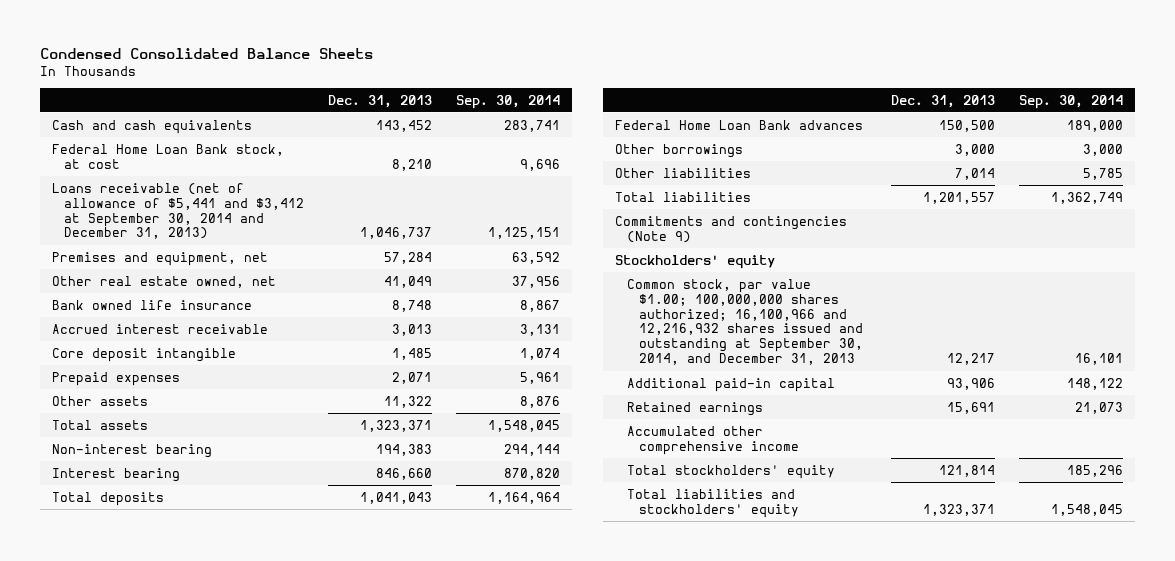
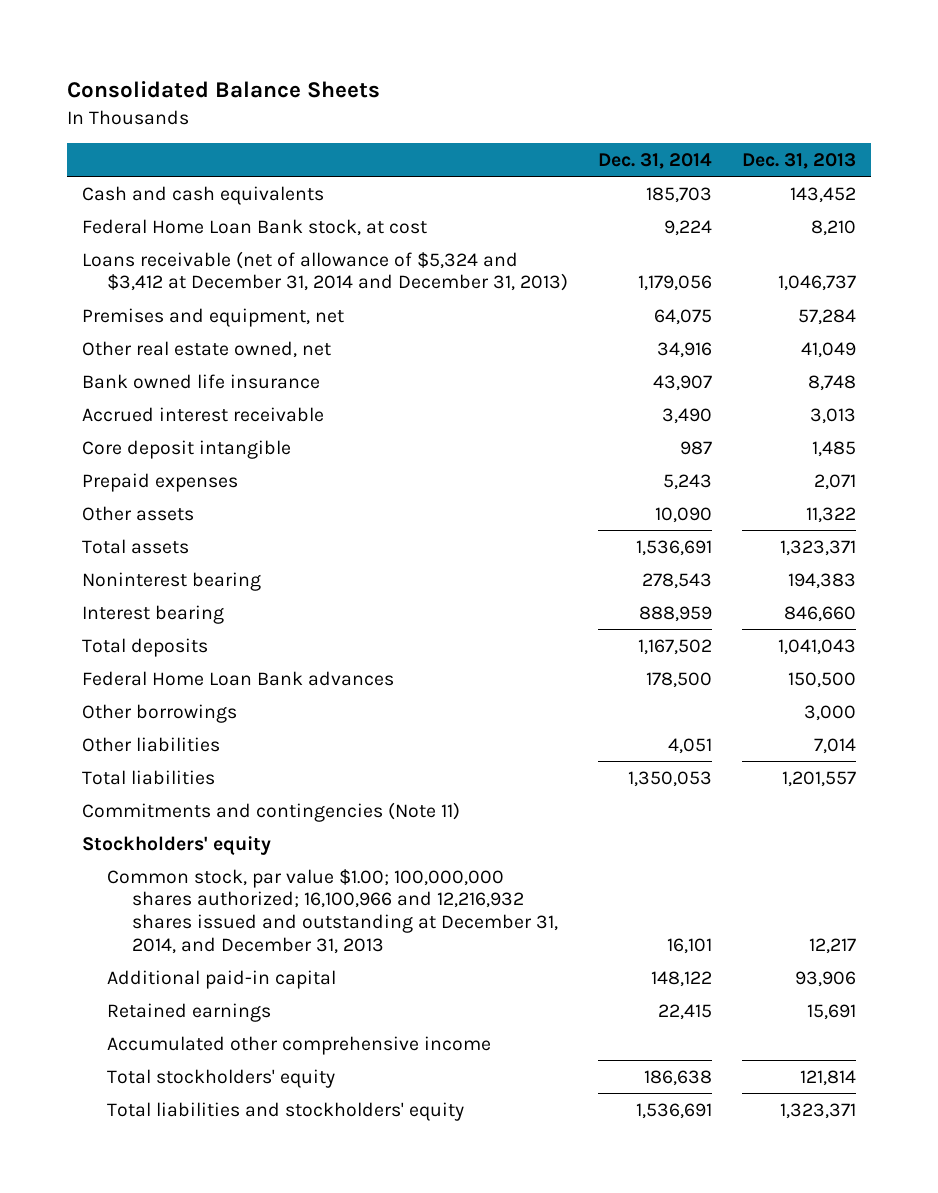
[39,47,373,59] Condensed Consolidated Balance Sheets -> [67,81,381,99] Consolidated Balance Sheets
[455,94,560,109] Sep. 30, 2014 -> none
none -> [597,152,712,169] Dec. 31, 2014
[51,182,304,240] Loans receivable (net of allowance of $5,441 and $3,412 at September 30, 2014 and December 31, 2013) -> [82,250,569,292] Loans receivable (net of allowance of $5,324 and $3,412 at December 31, 2014 and December 31, 2013)
[51,443,212,458] Non-interest bearing -> [82,571,262,591] Noninterest bearing
[614,215,847,243] Commitments and contingencies (Note 9) -> [82,801,461,822] Commitments and contingencies (Note 11)
[626,278,863,366] Common stock, par value $1.00; 100,000,000 shares authorized; 16,100,966 and 12,216,932 shares issued and outstanding at September 30, 2014, and December 31, 2013 -> [107,868,559,954] Common stock, par value $1.00; 100,000,000 shares authorized; 16,100,966 and 12,216,932 shares issued and outstanding at December 31, 2014, and December 31, 2013

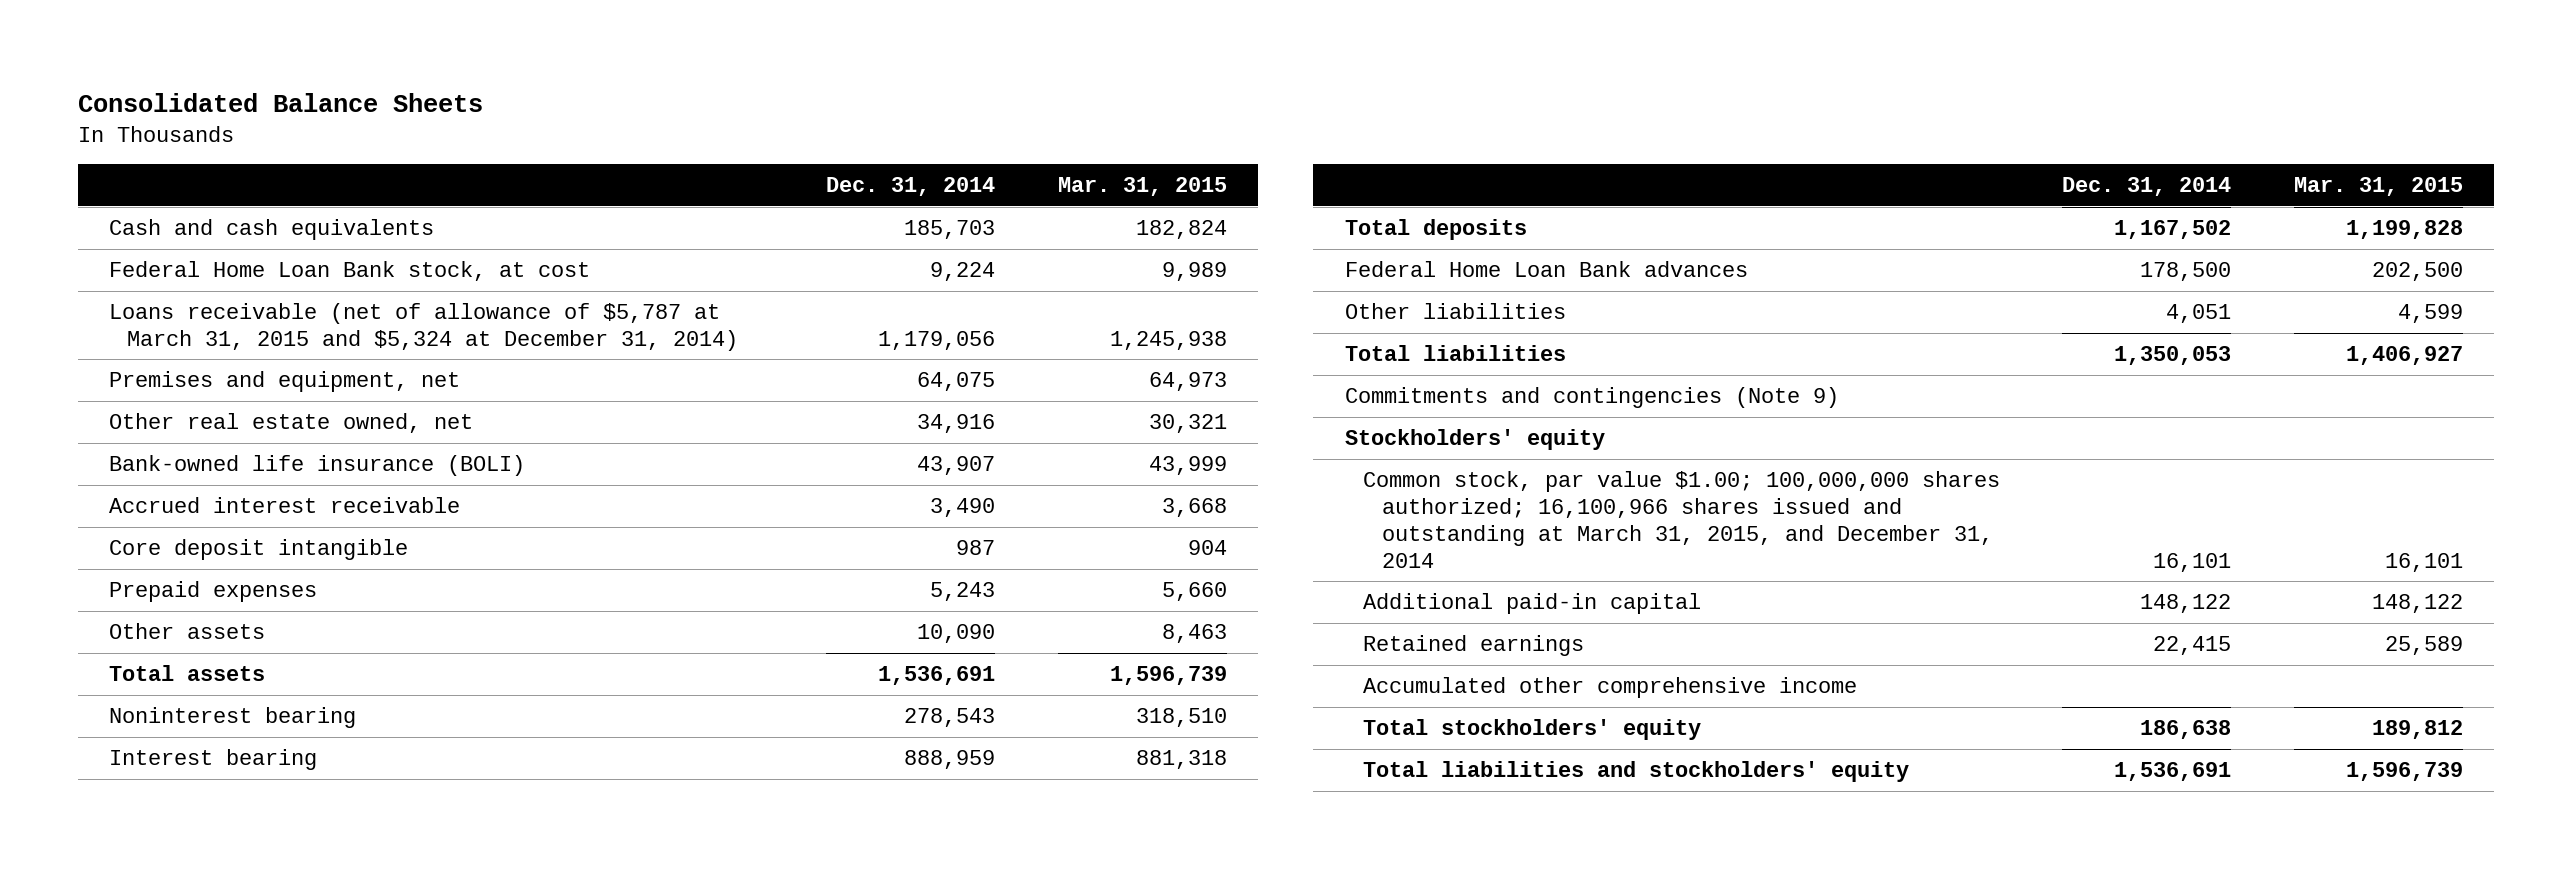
[741,152,856,169] Dec. 31, 2013 -> none
none -> [1057,177,1227,197] Mar. 31, 2015
[82,250,569,292] Loans receivable (net of allowance of $5,324 and $3,412 at December 31, 2014 and December 31, 2013) -> [108,303,739,351] Loans receivable (net of allowance of $5,787 at March 31, 2015 and $5,324 at December 31, 2014)
[82,373,321,389] Bank owned life insurance -> [108,455,525,477] Bank-owned life insurance (BOLI)
[82,703,238,723] Other borrowings -> none
[82,801,461,822] Commitments and contingencies (Note 11) -> [1344,387,1839,409] Commitments and contingencies (Note 9)
[107,868,559,954] Common stock, par value $1.00; 100,000,000 shares authorized; 16,100,966 and 12,216,932 shares issued and outstanding at December 31, 2014, and December 31, 2013 -> [1363,471,2001,568] Common stock, par value $1.00; 100,000,000 shares authorized; 16,100,966 shares issued and outstanding at March 31, 2015, and December 31, 2014

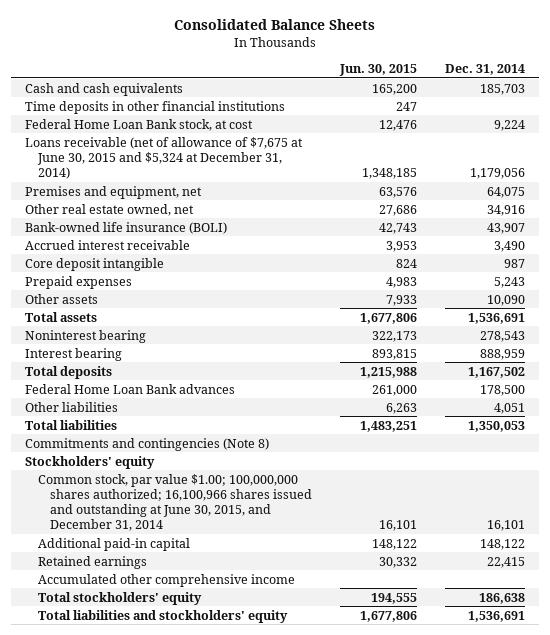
[1057,177,1227,197] Mar. 31, 2015 -> none
none -> [338,63,417,76] Jun. 30, 2015
none -> [25,100,286,114] Time deposits in other financial institutions
[108,303,739,351] Loans receivable (net of allowance of $5,787 at March 31, 2015 and $5,324 at December 31, 2014) -> [25,136,304,179] Loans receivable (net of allowance of $7,675 at June 30, 2015 and $5,324 at December 31, 2014)
[1344,387,1839,409] Commitments and contingencies (Note 9) -> [25,437,270,451] Commitments and contingencies (Note 8)
[1363,471,2001,568] Common stock, par value $1.00; 100,000,000 shares authorized; 16,100,966 shares issued and outstanding at March 31, 2015, and December 31, 2014 -> [37,473,312,531] Common stock, par value $1.00; 100,000,000 shares authorized; 16,100,966 shares issued and outstanding at June 30, 2015, and December 31, 2014

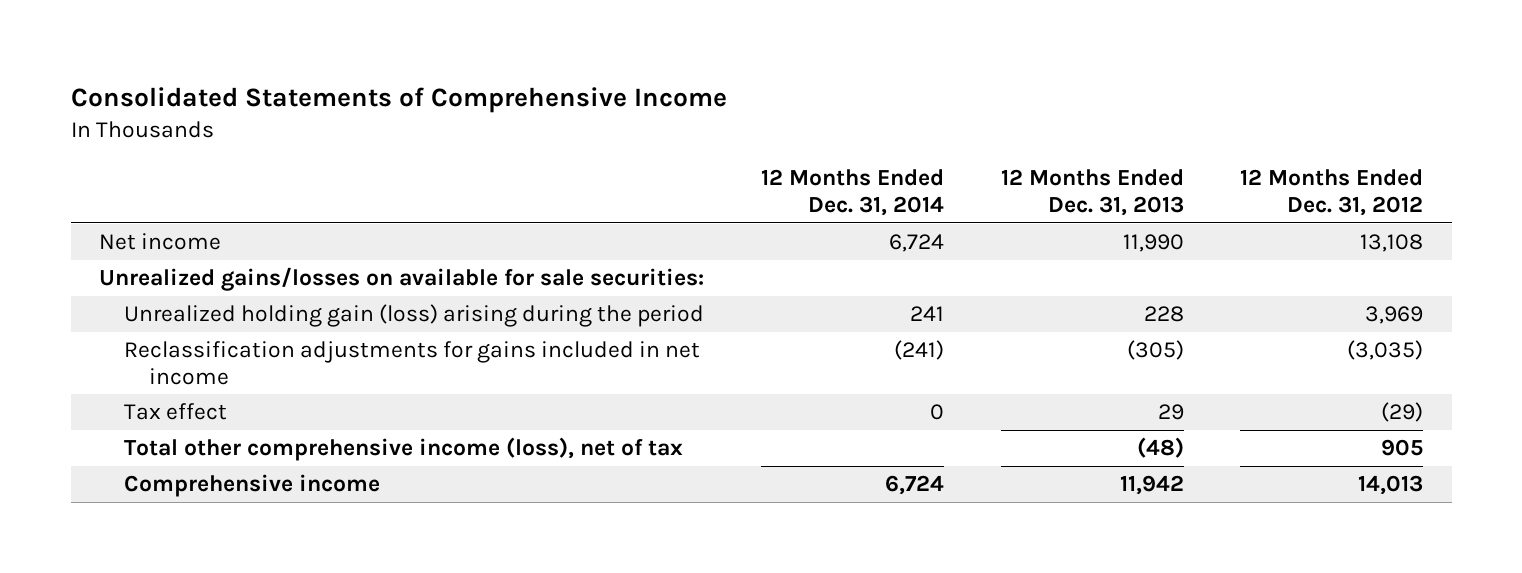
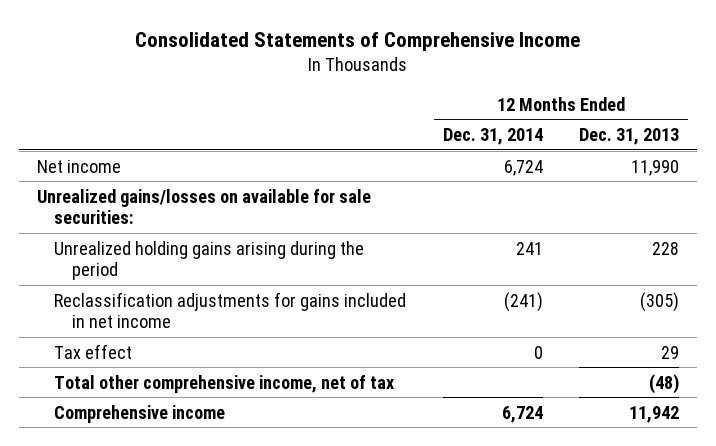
[1240,169,1424,217] 12 Months Ended Dec. 31, 2012 -> none
[123,304,704,328] Unrealized holding gain (loss) arising during the period -> [54,240,365,280] Unrealized holding gains arising during the period
[123,437,683,462] Total other comprehensive income (loss), net of tax -> [54,374,395,393] Total other comprehensive income, net of tax

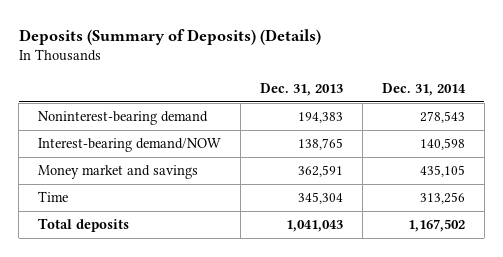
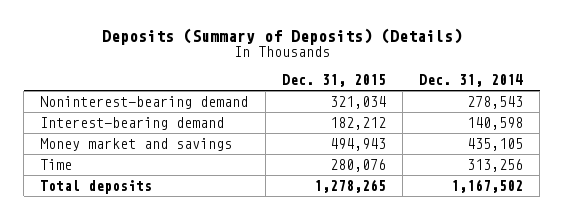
[259,82,343,96] Dec. 31, 2013 -> none
none -> [281,73,386,87] Dec. 31, 2015
[37,138,221,153] Interest-bearing demand/NOW -> [40,116,225,130] Interest-bearing demand

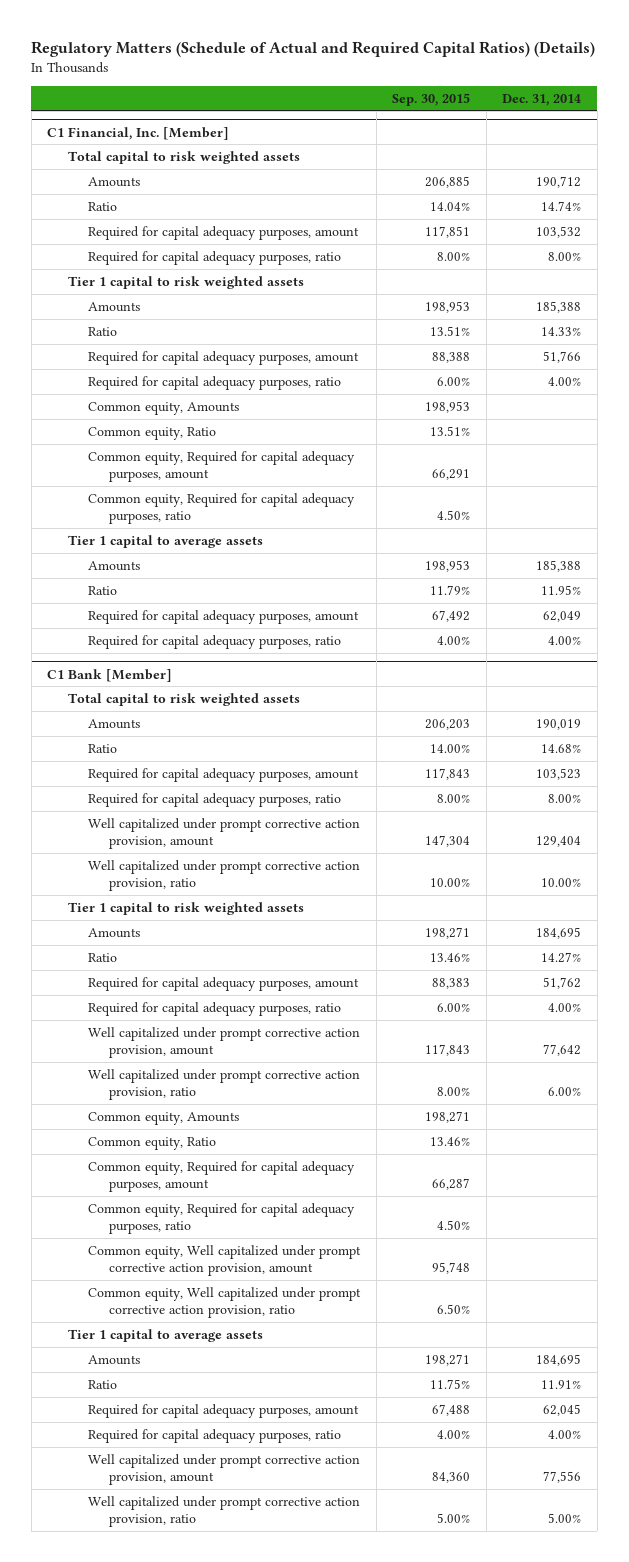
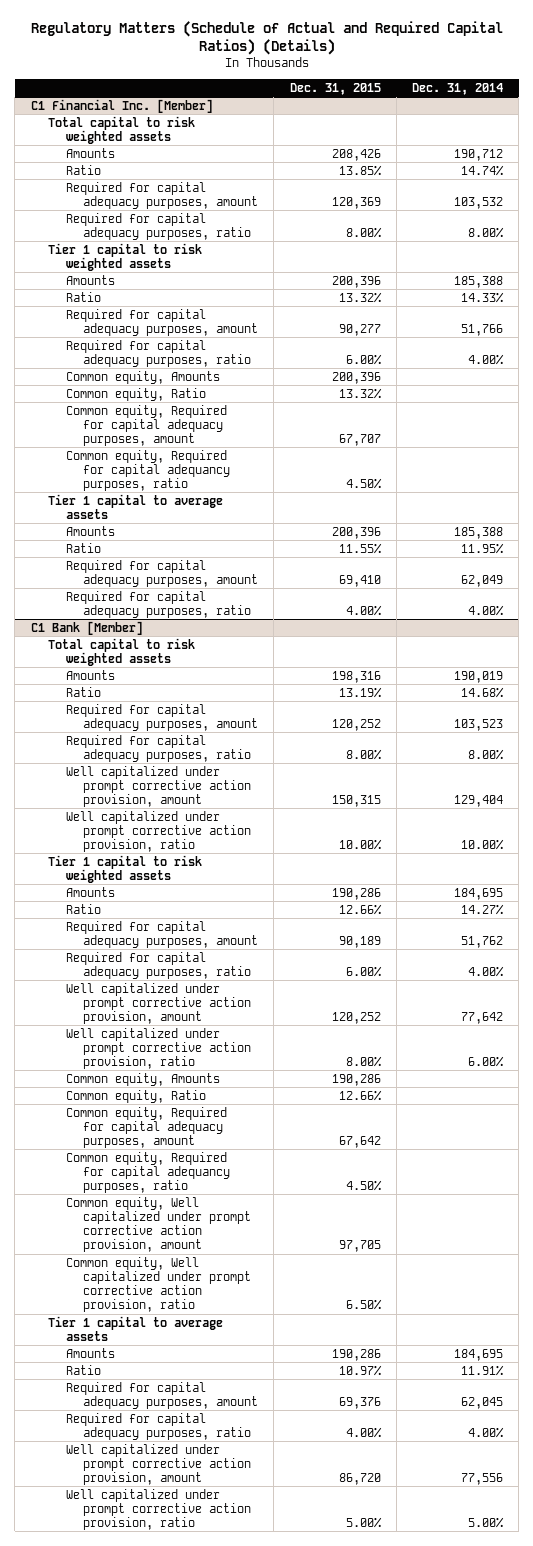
[392,92,471,106] Sep. 30, 2015 -> none
none -> [289,82,381,95] Dec. 31, 2015
[47,126,230,140] C1 Financial, Inc. [Member] -> [30,98,213,113] C1 Financial Inc. [Member]
[88,492,356,525] Common equity, Required for capital adequacy purposes, ratio -> [65,449,231,491] Common equity, Required for capital adequancy purposes, ratio
[88,1202,356,1235] Common equity, Required for capital adequacy purposes, ratio -> [65,1151,231,1193] Common equity, Required for capital adequancy purposes, ratio

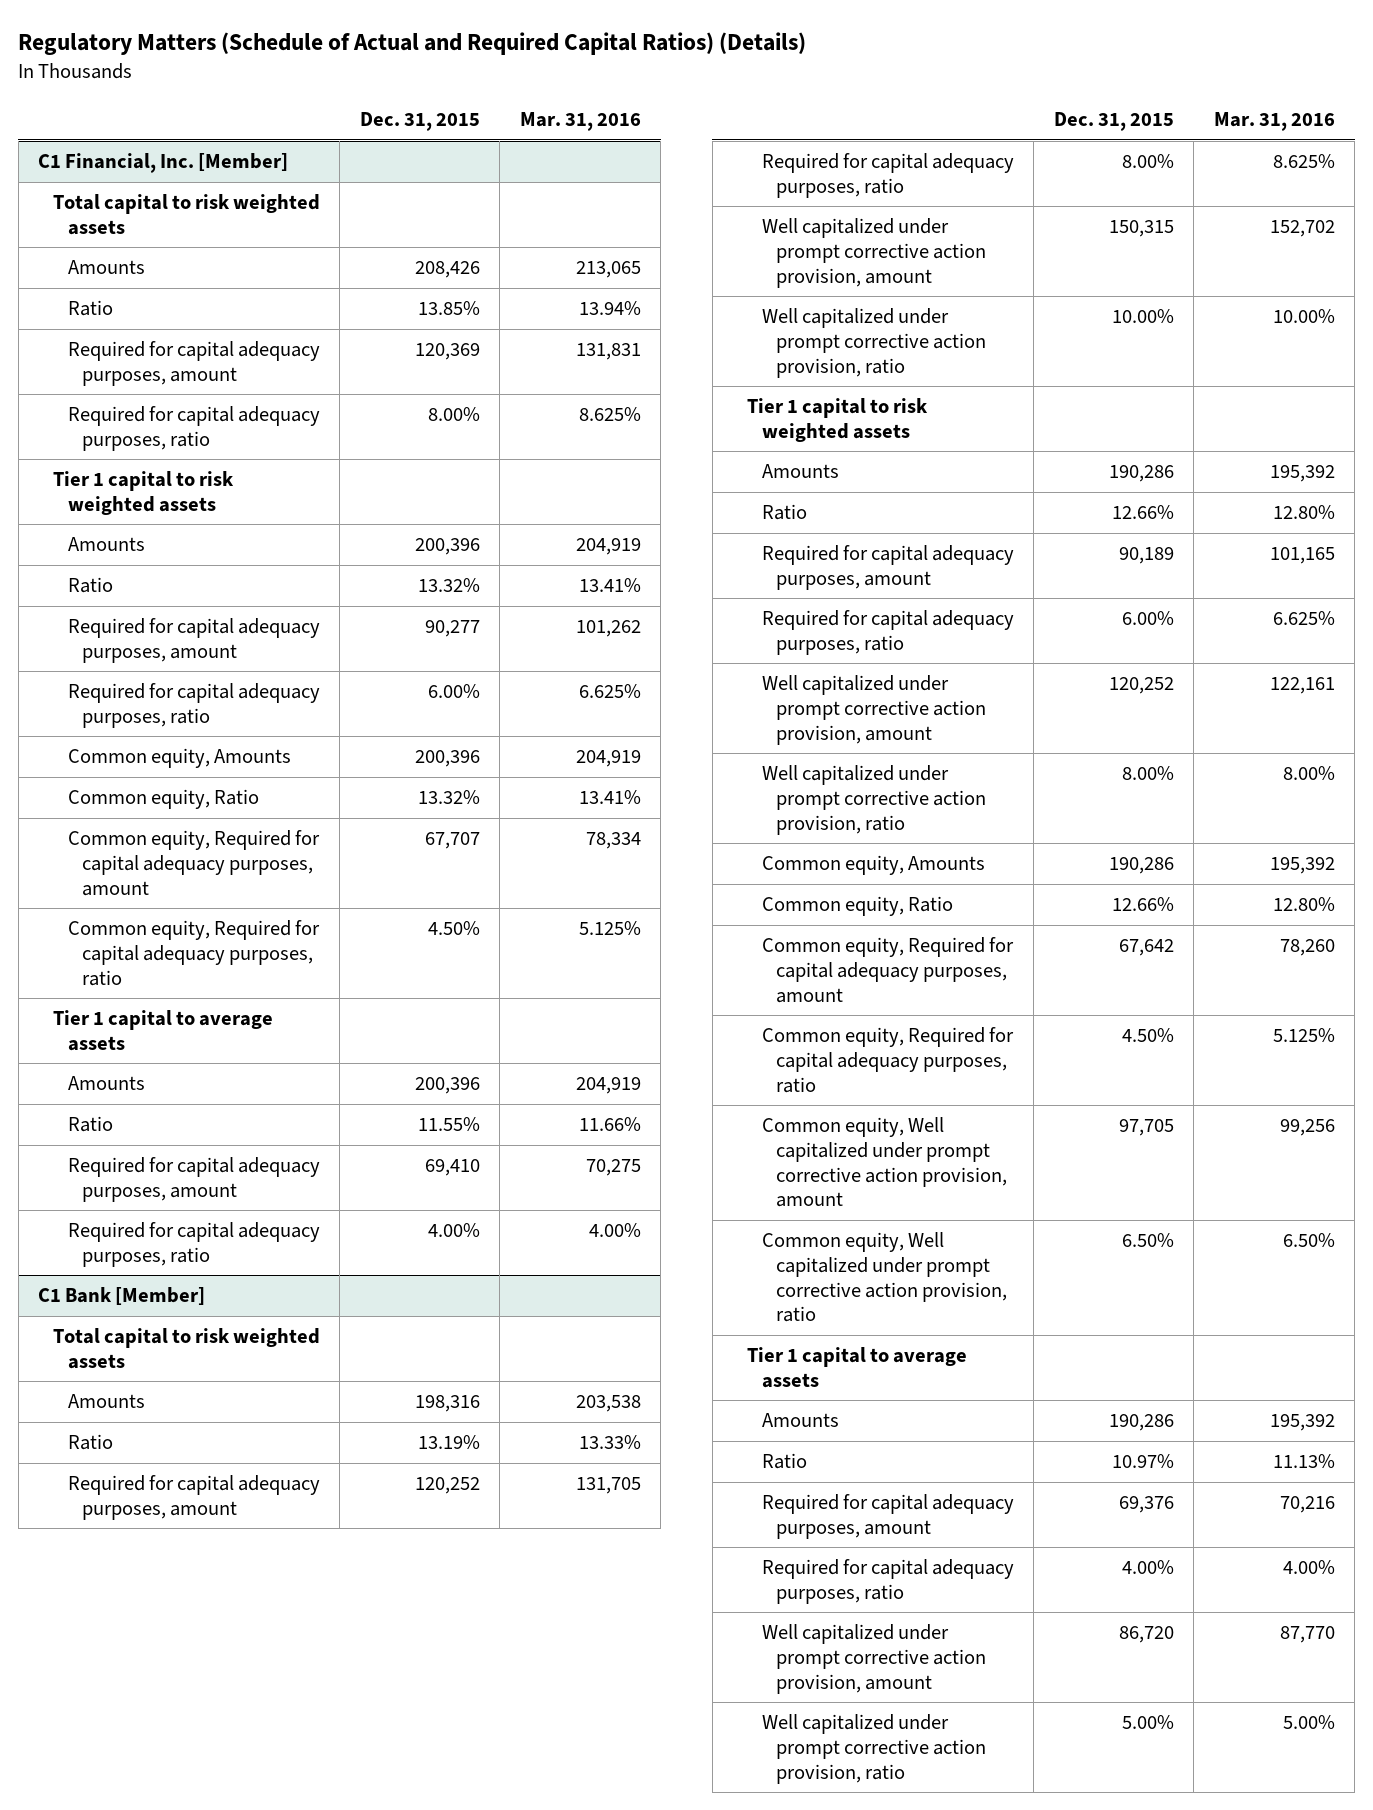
[411,82,503,95] Dec. 31, 2014 -> none
none -> [519,112,641,132] Mar. 31, 2016
[30,98,213,113] C1 Financial Inc. [Member] -> [38,153,289,174] C1 Financial, Inc. [Member]
[65,449,231,491] Common equity, Required for capital adequancy purposes, ratio -> [67,920,320,986] Common equity, Required for capital adequacy purposes, ratio
[65,1151,231,1193] Common equity, Required for capital adequancy purposes, ratio -> [761,1027,1014,1093] Common equity, Required for capital adequacy purposes, ratio

